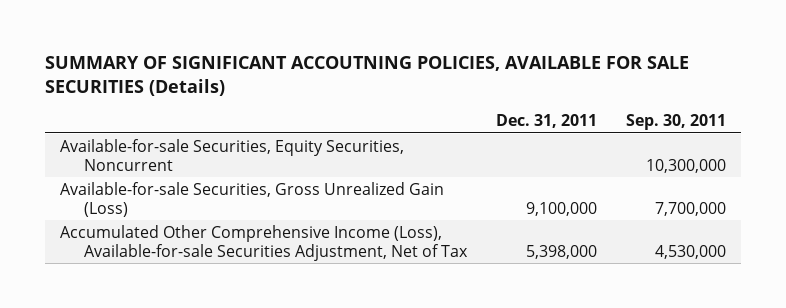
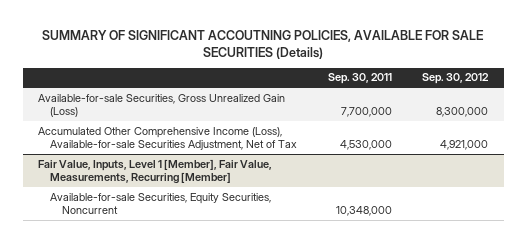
[495,114,597,129] Dec. 31, 2011 -> none
none -> [422,73,490,85] Sep. 30, 2012
[59,138,404,171] Available-for-sale Securities, Equity Securities, Noncurrent -> none
none -> [38,158,273,185] Fair Value, Inputs, Level 1 [Member], Fair Value, Measurements, Recurring [Member]
none -> [49,192,271,215] Available-for-sale Securities, Equity Securities, Noncurrent

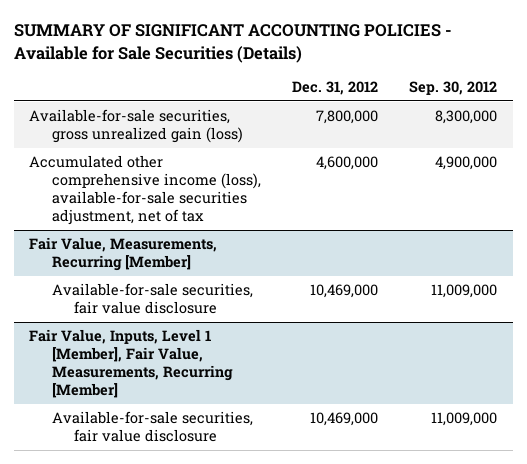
[42,29,485,59] SUMMARY OF SIGNIFICANT ACCOUTNING POLICIES, AVAILABLE FOR SALE SECURITIES (Details) -> [13,24,452,63] SUMMARY OF SIGNIFICANT ACCOUNTING POLICIES - Available for Sale Securities (Details)
[327,73,392,85] Sep. 30, 2011 -> none
none -> [292,81,379,96] Dec. 31, 2012
[38,93,286,118] Available-for-sale Securities, Gross Unrealized Gain (Loss) -> [29,109,243,144] Available-for-sale securities, gross unrealized gain (loss)
[38,126,297,151] Accumulated Other Comprehensive Income (Loss), Available-for-sale Securities Adjustment, Net of Tax -> [29,155,261,226] Accumulated other comprehensive income (loss), available-for-sale securities adjustment, net of tax
[440,140,489,151] 4,921,000 -> [435,156,498,171] 4,900,000
none -> [29,237,218,272] Fair Value, Measurements, Recurring [Member]
none -> [51,283,253,315] Available-for-sale securities, fair value disclosure
[49,192,271,215] Available-for-sale Securities, Equity Securities, Noncurrent -> none
none -> [51,411,253,443] Available-for-sale securities, fair value disclosure

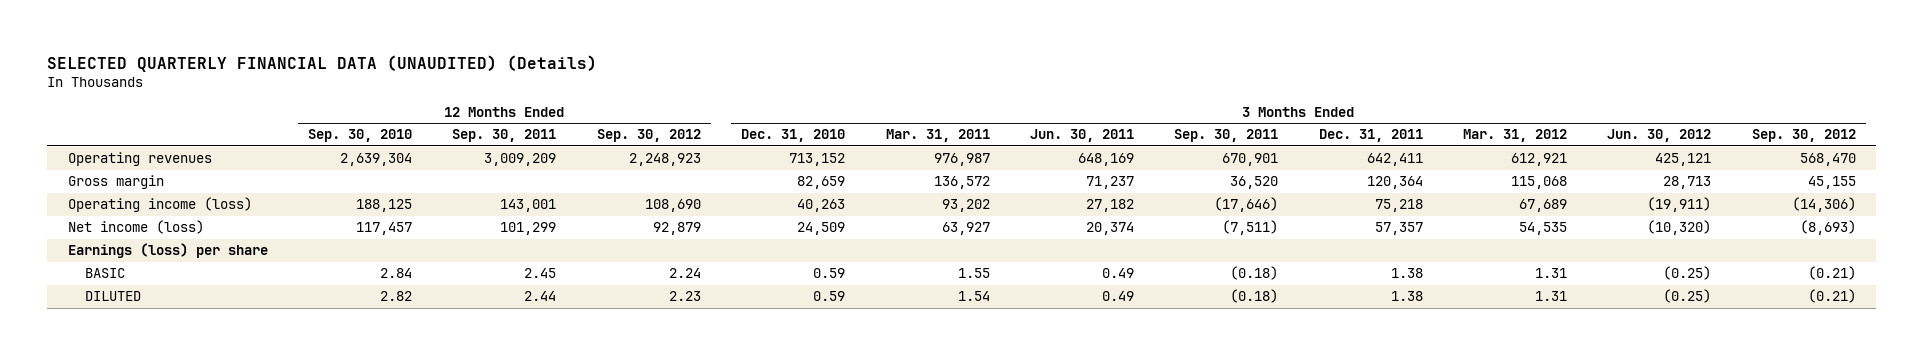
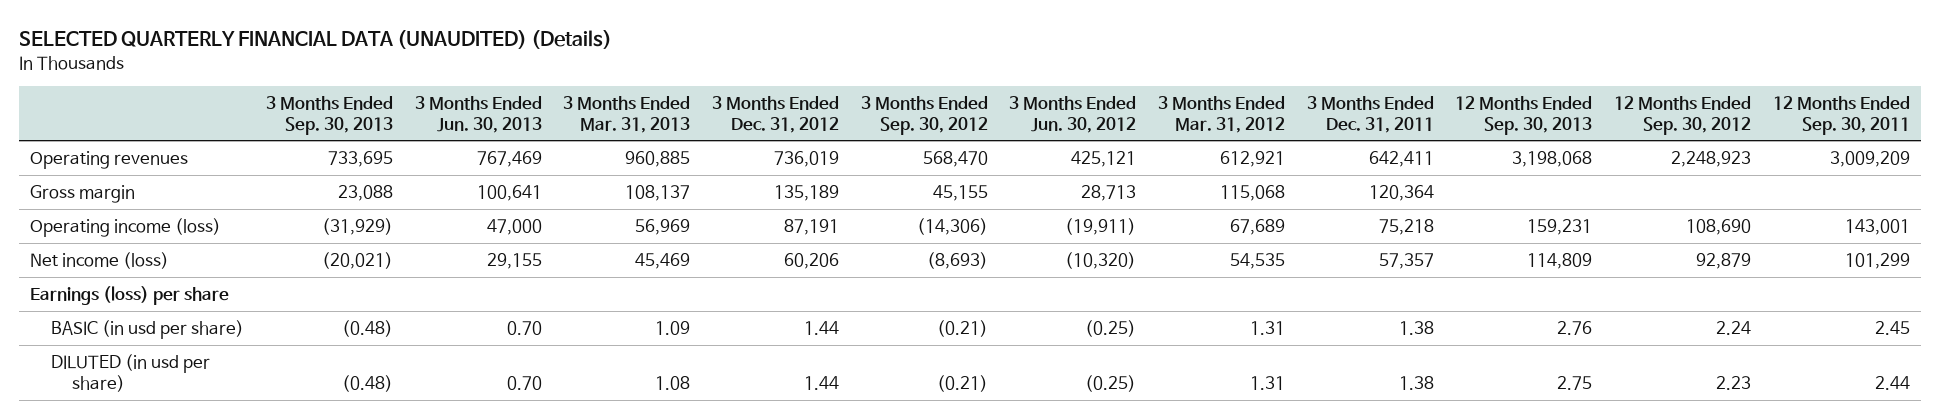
[308,129,413,143] Sep. 30, 2010 -> none
[741,129,846,143] Dec. 31, 2010 -> none
[885,129,990,143] Mar. 31, 2011 -> none
[1029,129,1134,143] Jun. 30, 2011 -> none
[1174,129,1279,143] Sep. 30, 2011 -> none
none -> [265,95,393,135] 3 Months Ended Sep. 30, 2013
none -> [414,95,542,133] 3 Months Ended Jun. 30, 2013
none -> [563,95,691,133] 3 Months Ended Mar. 31, 2013
none -> [711,95,839,133] 3 Months Ended Dec. 31, 2012
none -> [1455,95,1593,135] 12 Months Ended Sep. 30, 2013
[84,268,125,279] BASIC -> [51,319,245,339] BASIC (in usd per share)
[84,291,141,302] DILUTED -> [51,353,211,392] DILUTED (in usd per share)

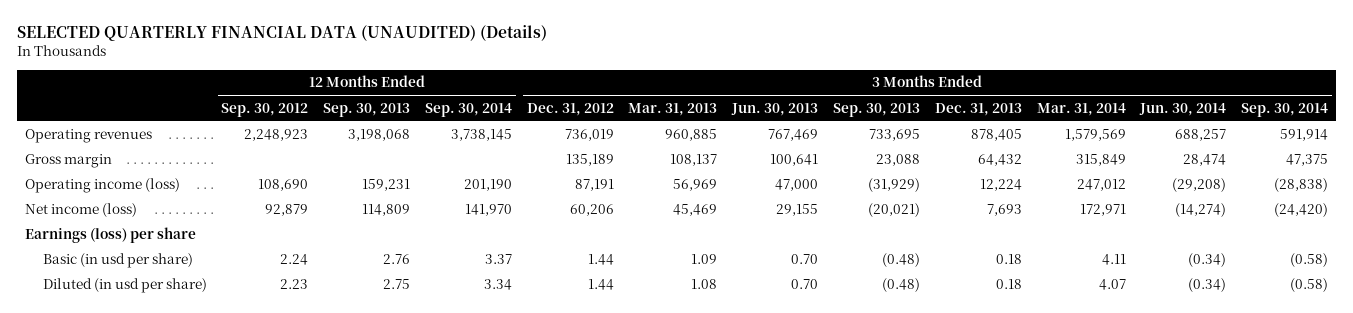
[860,95,988,135] 3 Months Ended Sep. 30, 2012 -> none
[1009,95,1137,133] 3 Months Ended Jun. 30, 2012 -> none
[1157,95,1285,133] 3 Months Ended Mar. 31, 2012 -> none
[1306,95,1434,133] 3 Months Ended Dec. 31, 2011 -> none
[1772,95,1910,135] 12 Months Ended Sep. 30, 2011 -> none
none -> [424,102,512,117] Sep. 30, 2014
none -> [934,102,1022,116] Dec. 31, 2013
none -> [1036,102,1126,116] Mar. 31, 2014
none -> [1139,102,1227,116] Jun. 30, 2014
none -> [1241,102,1329,117] Sep. 30, 2014
[51,319,245,339] BASIC (in usd per share) -> [42,252,193,268] Basic (in usd per share)
[51,353,211,392] DILUTED (in usd per share) -> [42,277,207,293] Diluted (in usd per share)

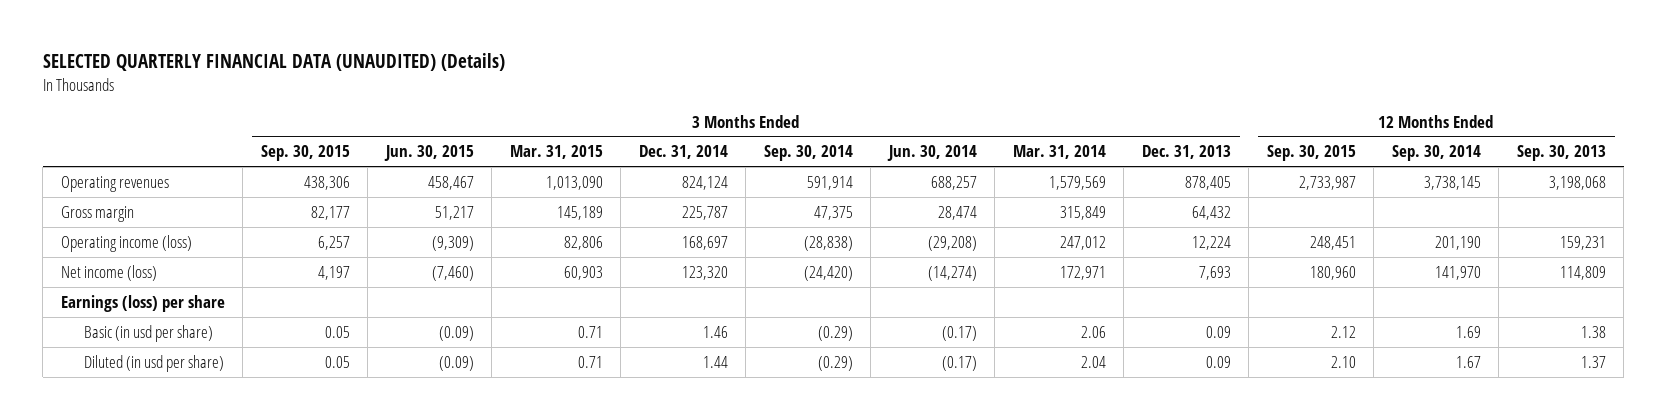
[221,102,309,117] Sep. 30, 2012 -> none
[526,102,614,116] Dec. 31, 2012 -> none
[628,102,718,116] Mar. 31, 2013 -> none
[731,102,819,116] Jun. 30, 2013 -> none
[833,102,921,117] Sep. 30, 2013 -> none
none -> [260,145,350,162] Sep. 30, 2015
none -> [383,145,474,162] Jun. 30, 2015
none -> [509,145,603,160] Mar. 31, 2015
none -> [638,145,728,160] Dec. 31, 2014
none -> [1266,145,1356,162] Sep. 30, 2015
[383,253,411,264] 2.76 -> [1580,325,1606,338] 1.38
[484,253,512,264] 3.37 -> [1455,325,1481,338] 1.69
[995,253,1022,264] 0.18 -> [1205,325,1231,338] 0.09
[1101,253,1126,265] 4.11 -> [1080,325,1106,338] 2.06
[1188,252,1227,267] (0.34) -> [941,325,977,341] (0.17)
[1290,252,1329,267] (0.58) -> [817,325,853,341] (0.29)
[383,278,411,289] 2.75 -> [1580,355,1606,368] 1.37
[483,278,512,290] 3.34 -> [1455,355,1481,368] 1.67
[995,278,1022,289] 0.18 -> [1205,355,1231,368] 0.09
[1098,278,1126,290] 4.07 -> [1080,355,1106,368] 2.04
[1188,277,1227,292] (0.34) -> [941,355,977,371] (0.17)
[1290,277,1329,292] (0.58) -> [817,355,853,371] (0.29)

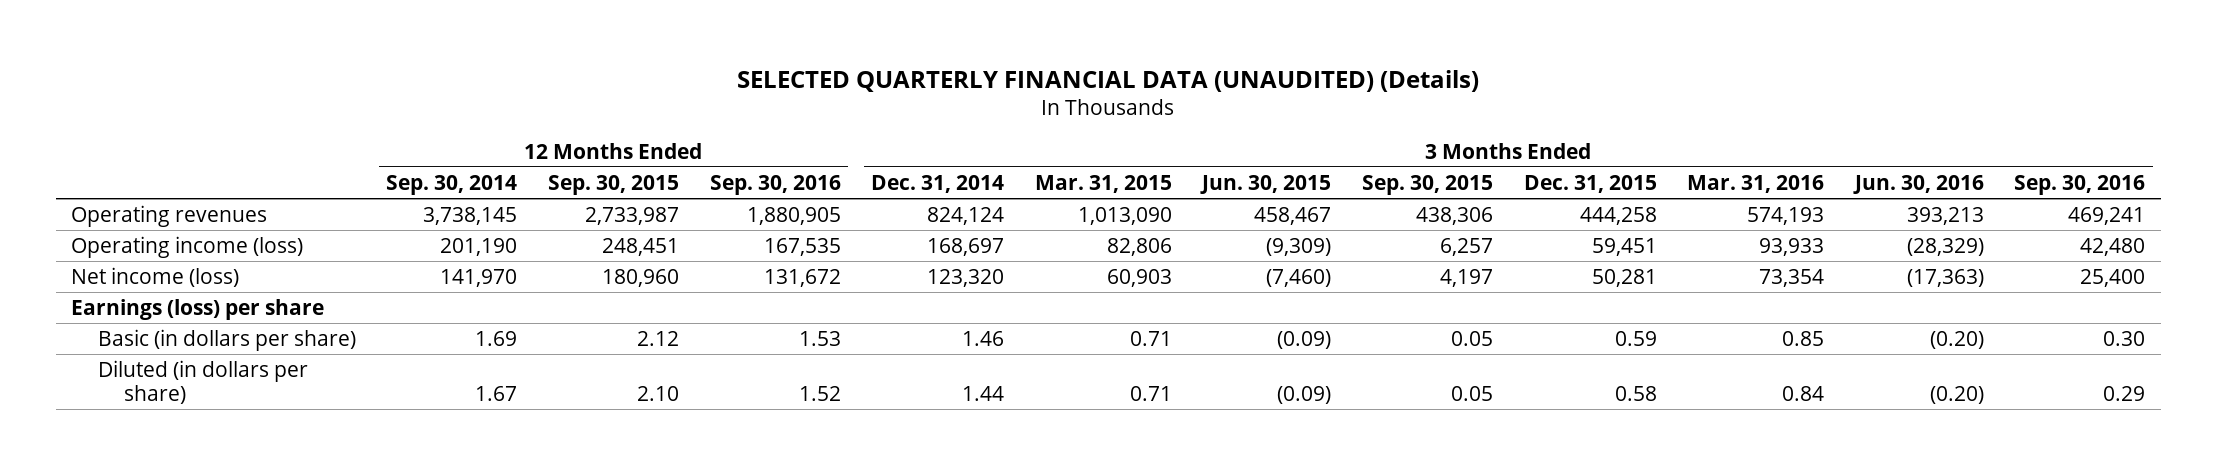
[763,145,853,162] Sep. 30, 2014 -> none
[886,145,977,162] Jun. 30, 2014 -> none
[1012,145,1106,160] Mar. 31, 2014 -> none
[1141,145,1231,160] Dec. 31, 2013 -> none
[1516,145,1606,162] Sep. 30, 2013 -> none
none -> [709,174,841,195] Sep. 30, 2016
none -> [1523,174,1657,193] Dec. 31, 2015
none -> [1687,174,1825,193] Mar. 31, 2016
none -> [1852,174,1984,194] Jun. 30, 2016
none -> [2014,174,2146,195] Sep. 30, 2016
[60,205,134,222] Gross margin -> none
[84,324,214,342] Basic (in usd per share) -> [97,328,356,351] Basic (in dollars per share)
[84,354,225,372] Diluted (in usd per share) -> [97,359,308,404] Diluted (in dollars per share)

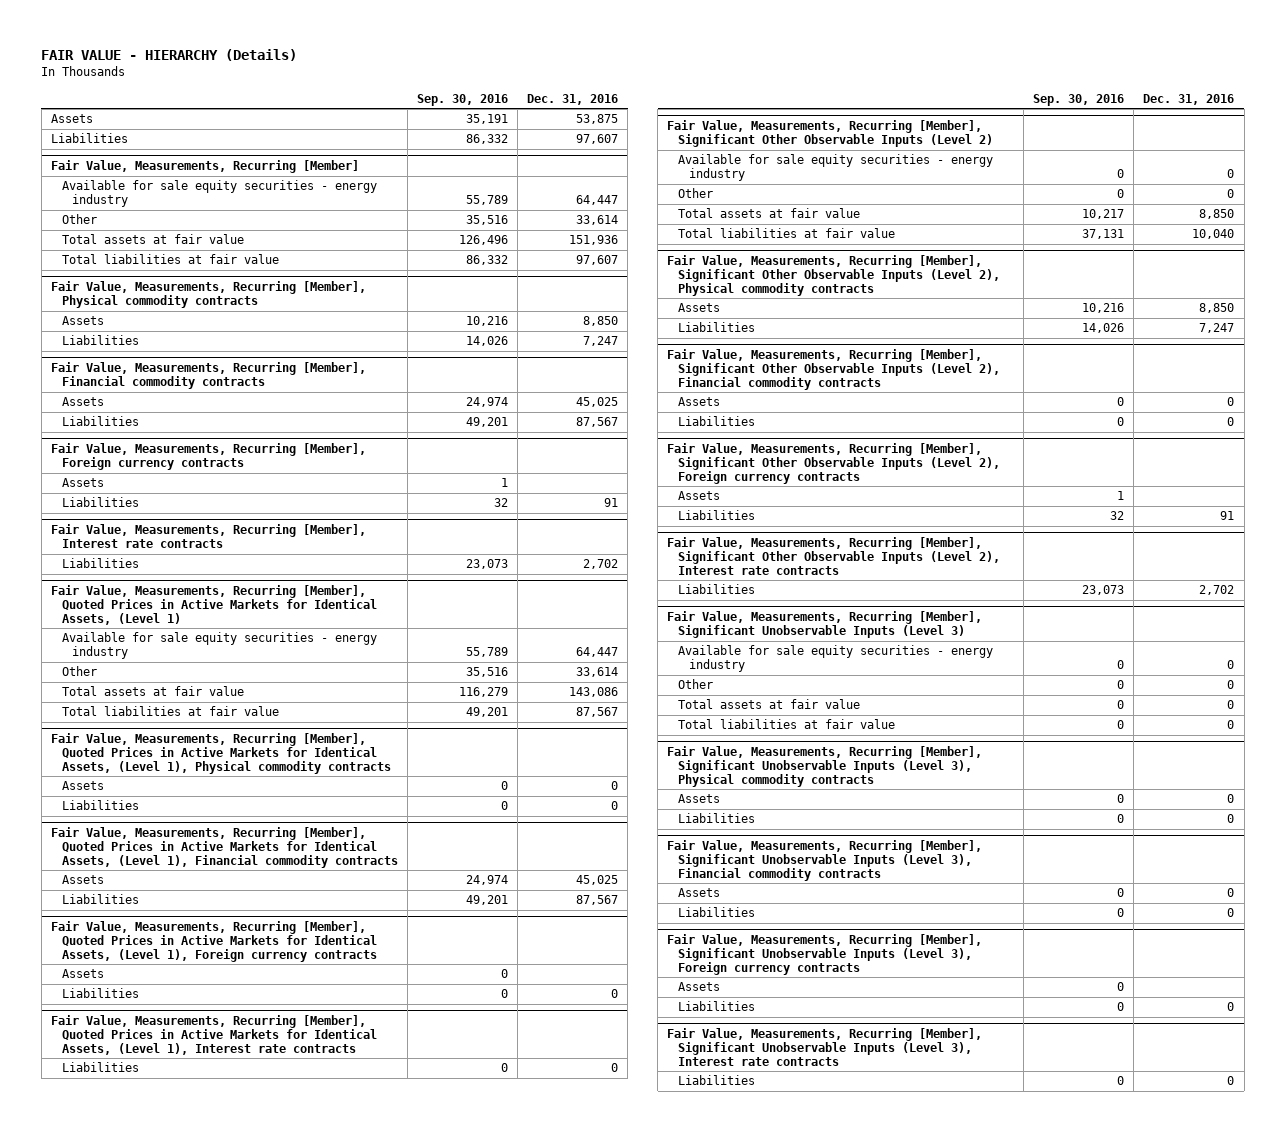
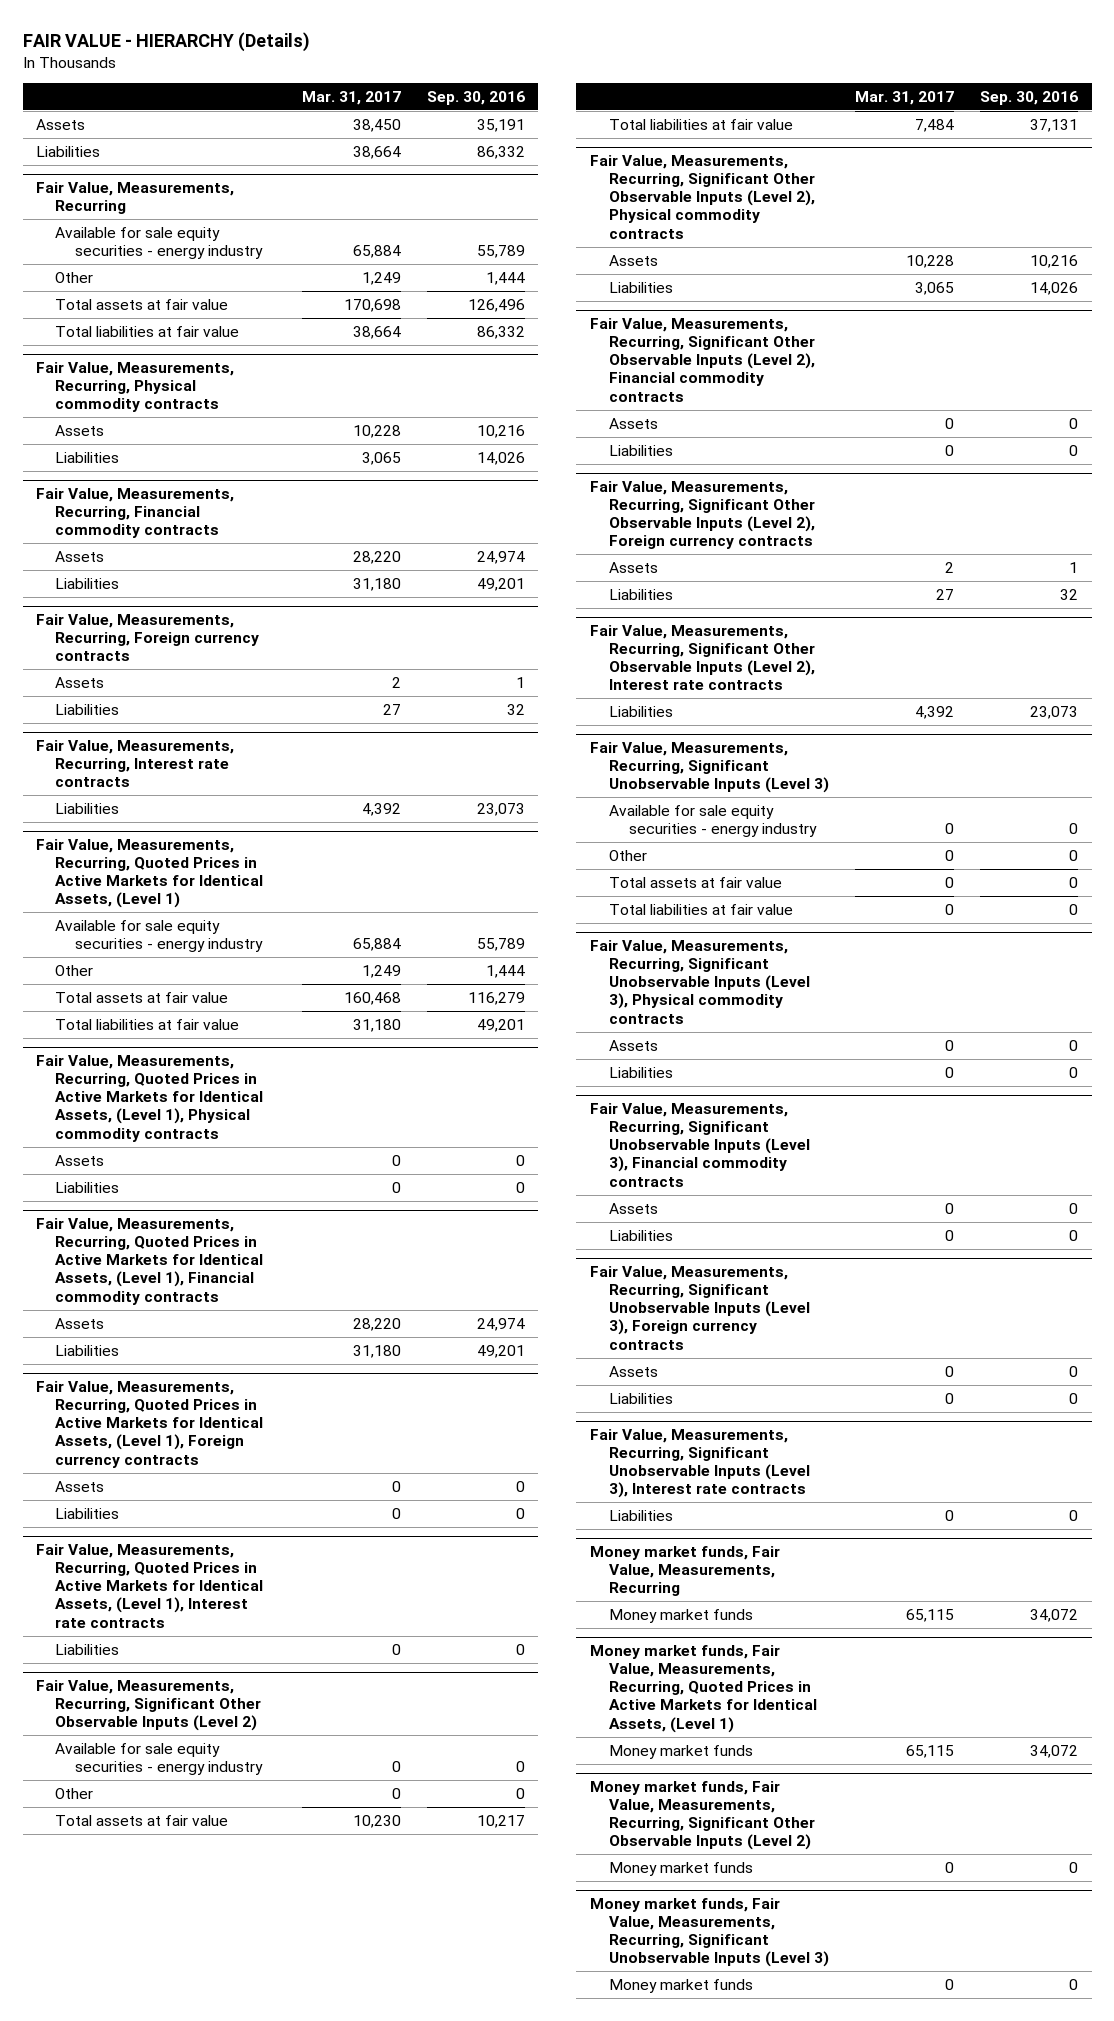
[527,93,619,105] Dec. 31, 2016 -> none
none -> [301,90,401,105] Mar. 31, 2017
[51,160,360,174] Fair Value, Measurements, Recurring [Member] -> [35,182,234,215] Fair Value, Measurements, Recurring
[465,215,508,226] 35,516 -> [485,271,525,285] 1,444
[51,281,367,309] Fair Value, Measurements, Recurring [Member], Physical commodity contracts -> [35,362,234,413] Fair Value, Measurements, Recurring, Physical commodity contracts
[51,362,367,390] Fair Value, Measurements, Recurring [Member], Financial commodity contracts -> [35,488,234,539] Fair Value, Measurements, Recurring, Financial commodity contracts
[51,443,367,471] Fair Value, Measurements, Recurring [Member], Foreign currency contracts -> [35,614,260,662] Fair Value, Measurements, Recurring, Foreign currency contracts
[51,524,367,549] Fair Value, Measurements, Recurring [Member], Interest rate contracts -> [35,740,234,788] Fair Value, Measurements, Recurring, Interest rate contracts
[51,585,377,626] Fair Value, Measurements, Recurring [Member], Quoted Prices in Active Markets for Identical Assets, (Level 1) -> [35,839,264,909] Fair Value, Measurements, Recurring, Quoted Prices in Active Markets for Identical Assets, (Level 1)
[465,667,508,678] 35,516 -> [485,964,525,978] 1,444
[51,733,391,775] Fair Value, Measurements, Recurring [Member], Quoted Prices in Active Markets for Identical Assets, (Level 1), Physical commodity contracts -> [35,1055,264,1142] Fair Value, Measurements, Recurring, Quoted Prices in Active Markets for Identical Assets, (Level 1), Physical commodity contracts
[51,827,398,869] Fair Value, Measurements, Recurring [Member], Quoted Prices in Active Markets for Identical Assets, (Level 1), Financial commodity contracts -> [35,1218,264,1305] Fair Value, Measurements, Recurring, Quoted Prices in Active Markets for Identical Assets, (Level 1), Financial commodity contracts
[51,921,377,963] Fair Value, Measurements, Recurring [Member], Quoted Prices in Active Markets for Identical Assets, (Level 1), Foreign currency contracts -> [35,1381,264,1468] Fair Value, Measurements, Recurring, Quoted Prices in Active Markets for Identical Assets, (Level 1), Foreign currency contracts
[51,1015,377,1056] Fair Value, Measurements, Recurring [Member], Quoted Prices in Active Markets for Identical Assets, (Level 1), Interest rate contracts -> [35,1544,264,1628] Fair Value, Measurements, Recurring, Quoted Prices in Active Markets for Identical Assets, (Level 1), Interest rate contracts
[667,120,994,148] Fair Value, Measurements, Recurring [Member], Significant Other Observable Inputs (Level 2) -> [35,1680,262,1732] Fair Value, Measurements, Recurring, Significant Other Observable Inputs (Level 2)
[667,255,1001,297] Fair Value, Measurements, Recurring [Member], Significant Other Observable Inputs (Level 2), Physical commodity contracts -> [589,155,816,239] Fair Value, Measurements, Recurring, Significant Other Observable Inputs (Level 2), Physical commodity contracts
[667,349,1001,391] Fair Value, Measurements, Recurring [Member], Significant Other Observable Inputs (Level 2), Financial commodity contracts -> [589,318,816,402] Fair Value, Measurements, Recurring, Significant Other Observable Inputs (Level 2), Financial commodity contracts
[667,443,1001,485] Fair Value, Measurements, Recurring [Member], Significant Other Observable Inputs (Level 2), Foreign currency contracts -> [589,481,816,550] Fair Value, Measurements, Recurring, Significant Other Observable Inputs (Level 2), Foreign currency contracts
[667,537,1001,576] Fair Value, Measurements, Recurring [Member], Significant Other Observable Inputs (Level 2), Interest rate contracts -> [589,625,816,691] Fair Value, Measurements, Recurring, Significant Other Observable Inputs (Level 2), Interest rate contracts
[667,611,983,639] Fair Value, Measurements, Recurring [Member], Significant Unobservable Inputs (Level 3) -> [589,742,830,794] Fair Value, Measurements, Recurring, Significant Unobservable Inputs (Level 3)
[667,746,983,788] Fair Value, Measurements, Recurring [Member], Significant Unobservable Inputs (Level 3), Physical commodity contracts -> [589,940,811,1024] Fair Value, Measurements, Recurring, Significant Unobservable Inputs (Level 3), Physical commodity contracts
[667,840,983,882] Fair Value, Measurements, Recurring [Member], Significant Unobservable Inputs (Level 3), Financial commodity contracts -> [589,1103,811,1187] Fair Value, Measurements, Recurring, Significant Unobservable Inputs (Level 3), Financial commodity contracts
[667,934,983,976] Fair Value, Measurements, Recurring [Member], Significant Unobservable Inputs (Level 3), Foreign currency contracts -> [589,1266,811,1350] Fair Value, Measurements, Recurring, Significant Unobservable Inputs (Level 3), Foreign currency contracts
[667,1028,983,1067] Fair Value, Measurements, Recurring [Member], Significant Unobservable Inputs (Level 3), Interest rate contracts -> [589,1429,811,1499] Fair Value, Measurements, Recurring, Significant Unobservable Inputs (Level 3), Interest rate contracts
none -> [589,1546,780,1597] Money market funds, Fair Value, Measurements, Recurring
none -> [609,1608,754,1623] Money market funds
none -> [589,1645,818,1733] Money market funds, Fair Value, Measurements, Recurring, Quoted Prices in Active Markets for Identical Assets, (Level 1)
none -> [609,1744,754,1759] Money market funds
none -> [589,1781,816,1851] Money market funds, Fair Value, Measurements, Recurring, Significant Other Observable Inputs (Level 2)
none -> [609,1861,754,1876] Money market funds
none -> [589,1898,830,1968] Money market funds, Fair Value, Measurements, Recurring, Significant Unobservable Inputs (Level 3)
none -> [609,1978,754,1993] Money market funds

